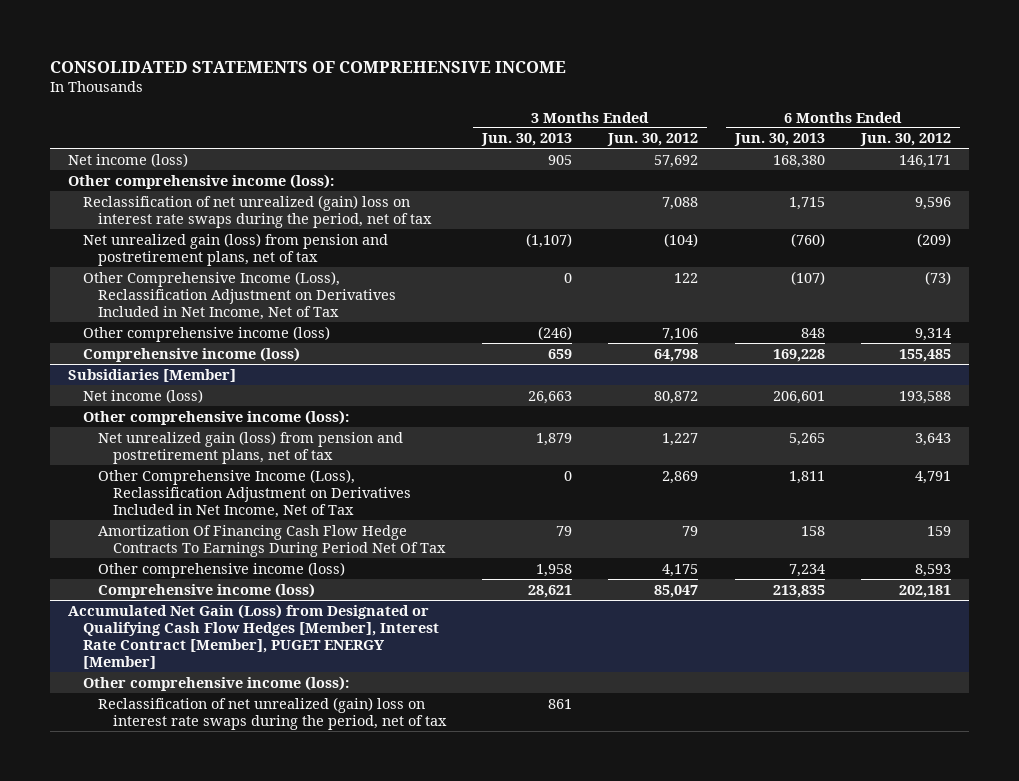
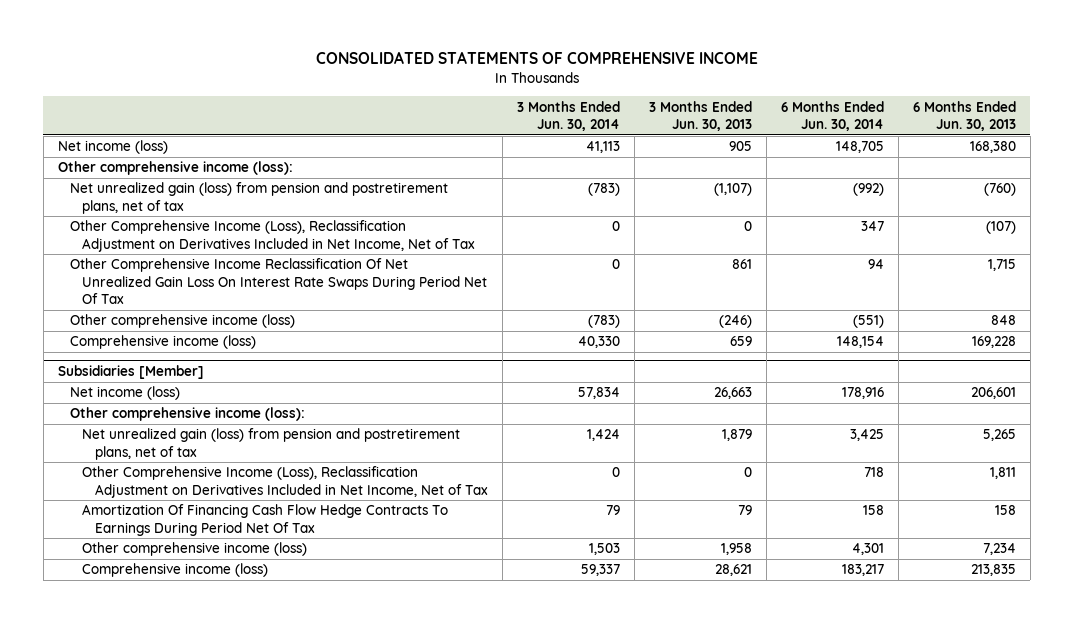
[607,133,699,147] Jun. 30, 2012 -> none
[859,133,951,147] Jun. 30, 2012 -> none
none -> [516,100,620,132] 3 Months Ended Jun. 30, 2014
none -> [780,100,884,132] 6 Months Ended Jun. 30, 2014
[83,194,432,228] Reclassification of net unrealized (gain) loss on interest rate swaps during the period, net of tax -> none
none -> [70,258,488,305] Other Comprehensive Income Reclassification Of Net Unrealized Gain Loss On Interest Rate Swaps During Period Net Of Tax
[68,603,440,670] Accumulated Net Gain (Loss) from Designated or Qualifying Cash Flow Hedges [Member], Interest Rate Contract [Member], PUGET ENERGY [Member] -> none
[83,675,350,691] Other comprehensive income (loss): -> none
[97,696,447,730] Reclassification of net unrealized (gain) loss on interest rate swaps during the period, net of tax -> none

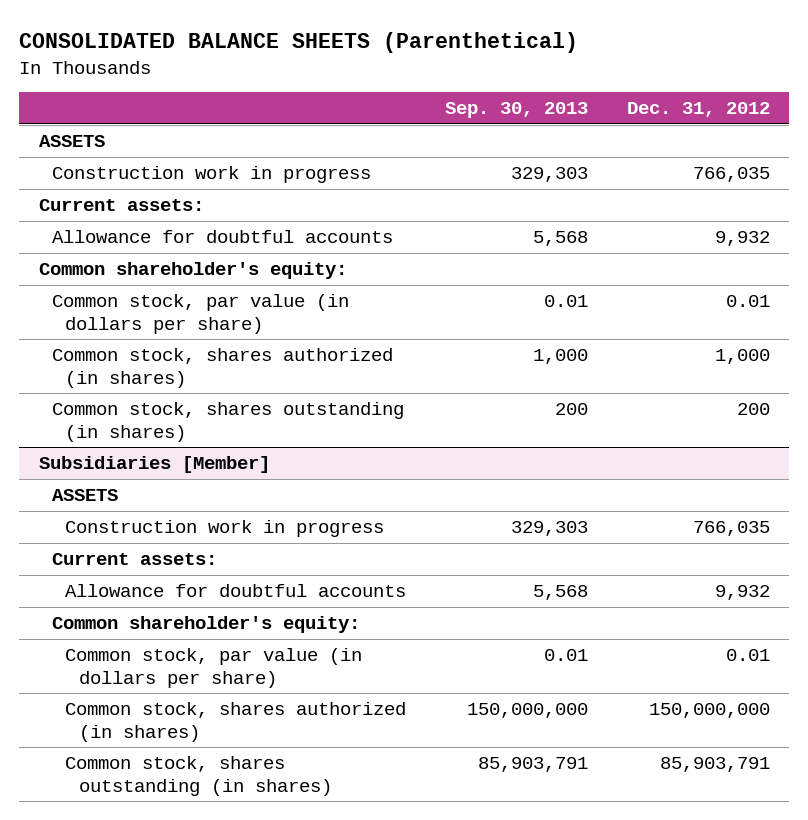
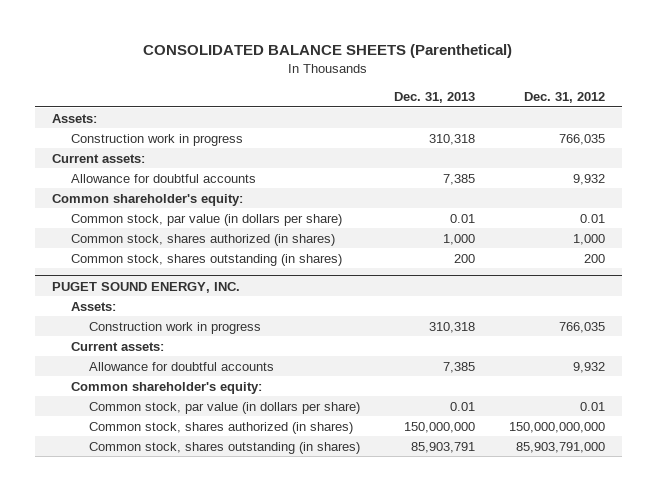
[445,102,589,119] Sep. 30, 2013 -> none
none -> [394,91,476,103] Dec. 31, 2013
[38,134,105,147] ASSETS -> [52,113,98,123] Assets:
[38,455,270,473] Subsidiaries [Member] -> none
none -> [52,281,241,293] PUGET SOUND ENERGY, INC.
[51,488,118,501] ASSETS -> [70,301,116,311] Assets:
[648,702,770,718] 150,000,000 -> [508,421,605,433] 150,000,000,000
[659,756,770,772] 85,903,791 -> [515,441,605,453] 85,903,791,000

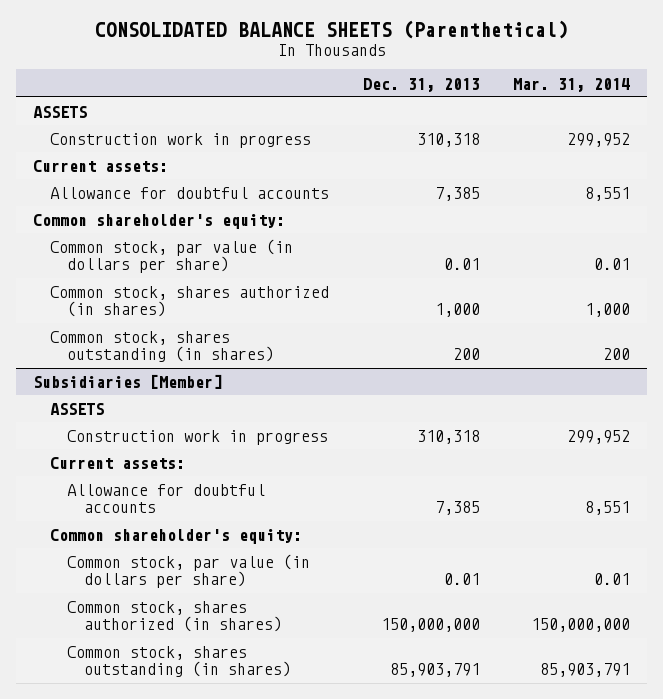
[523,91,605,103] Dec. 31, 2012 -> none
none -> [513,77,631,92] Mar. 31, 2014
[52,113,98,123] Assets: -> [32,106,87,119] ASSETS
[52,281,241,293] PUGET SOUND ENERGY, INC. -> none
none -> [32,374,222,390] Subsidiaries [Member]
[70,301,116,311] Assets: -> [49,403,104,416] ASSETS

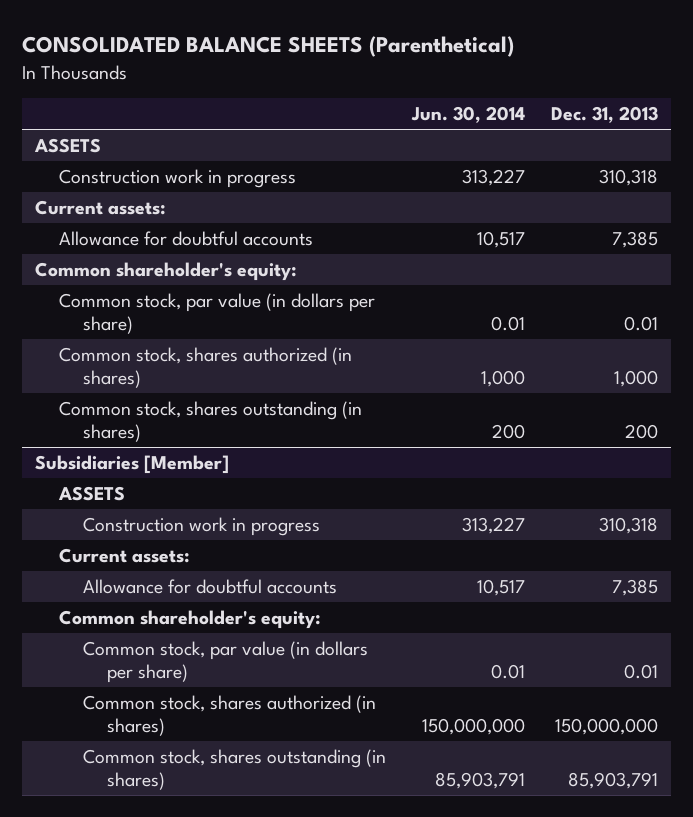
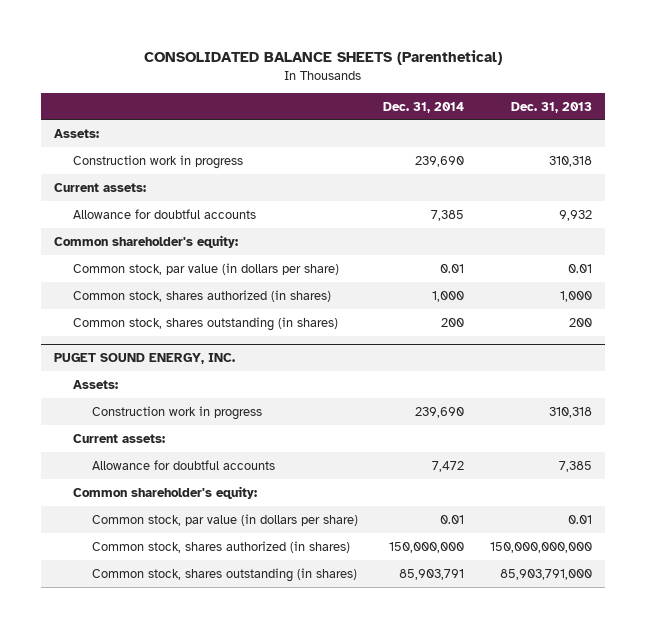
[410,106,525,124] Jun. 30, 2014 -> none
none -> [383,101,465,113] Dec. 31, 2014
[33,138,101,154] ASSETS -> [54,128,100,138] Assets:
[611,231,658,249] 7,385 -> [558,209,592,221] 9,932
[34,455,229,475] Subsidiaries [Member] -> none
none -> [54,352,236,364] PUGET SOUND ENERGY, INC.
[57,486,125,502] ASSETS -> [72,379,118,389] Assets:
[554,717,658,735] 150,000,000 -> [489,541,592,553] 150,000,000,000
[567,771,658,789] 85,903,791 -> [499,568,592,580] 85,903,791,000

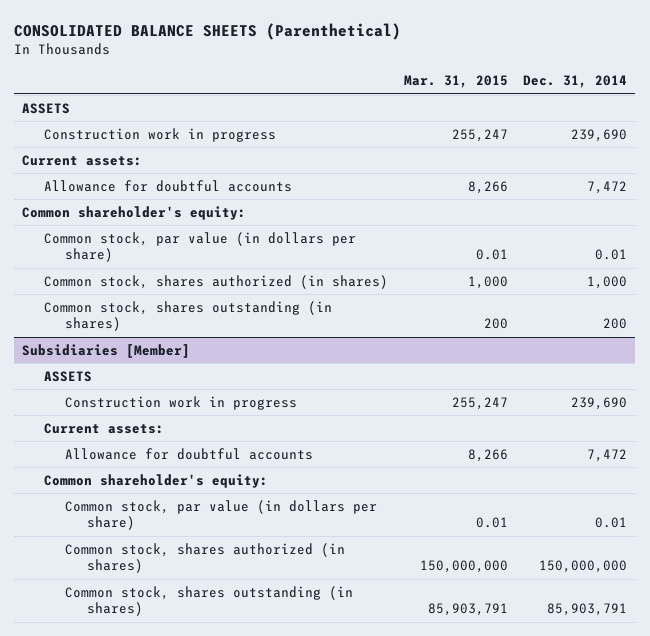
[510,101,592,113] Dec. 31, 2013 -> none
none -> [403,75,508,89] Mar. 31, 2015
[54,128,100,138] Assets: -> [22,102,71,114] ASSETS
[431,209,465,221] 7,385 -> [587,180,628,194] 7,472
[54,352,236,364] PUGET SOUND ENERGY, INC. -> [22,343,191,358] Subsidiaries [Member]
[72,379,118,389] Assets: -> [43,370,92,382] ASSETS

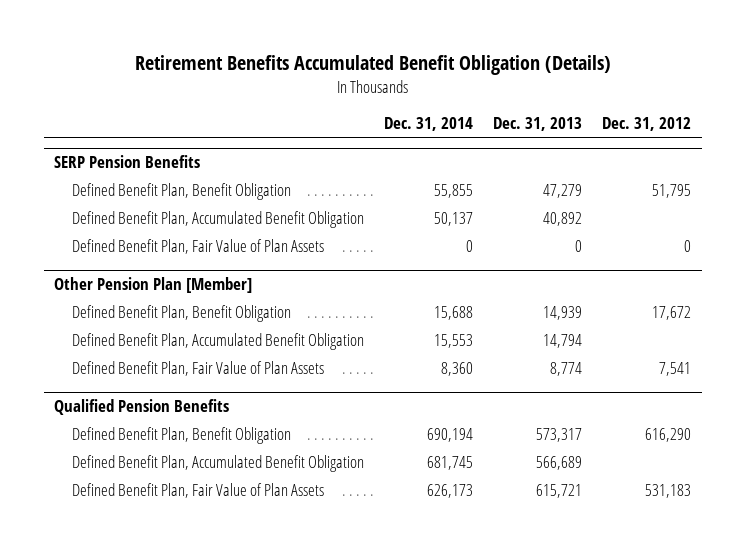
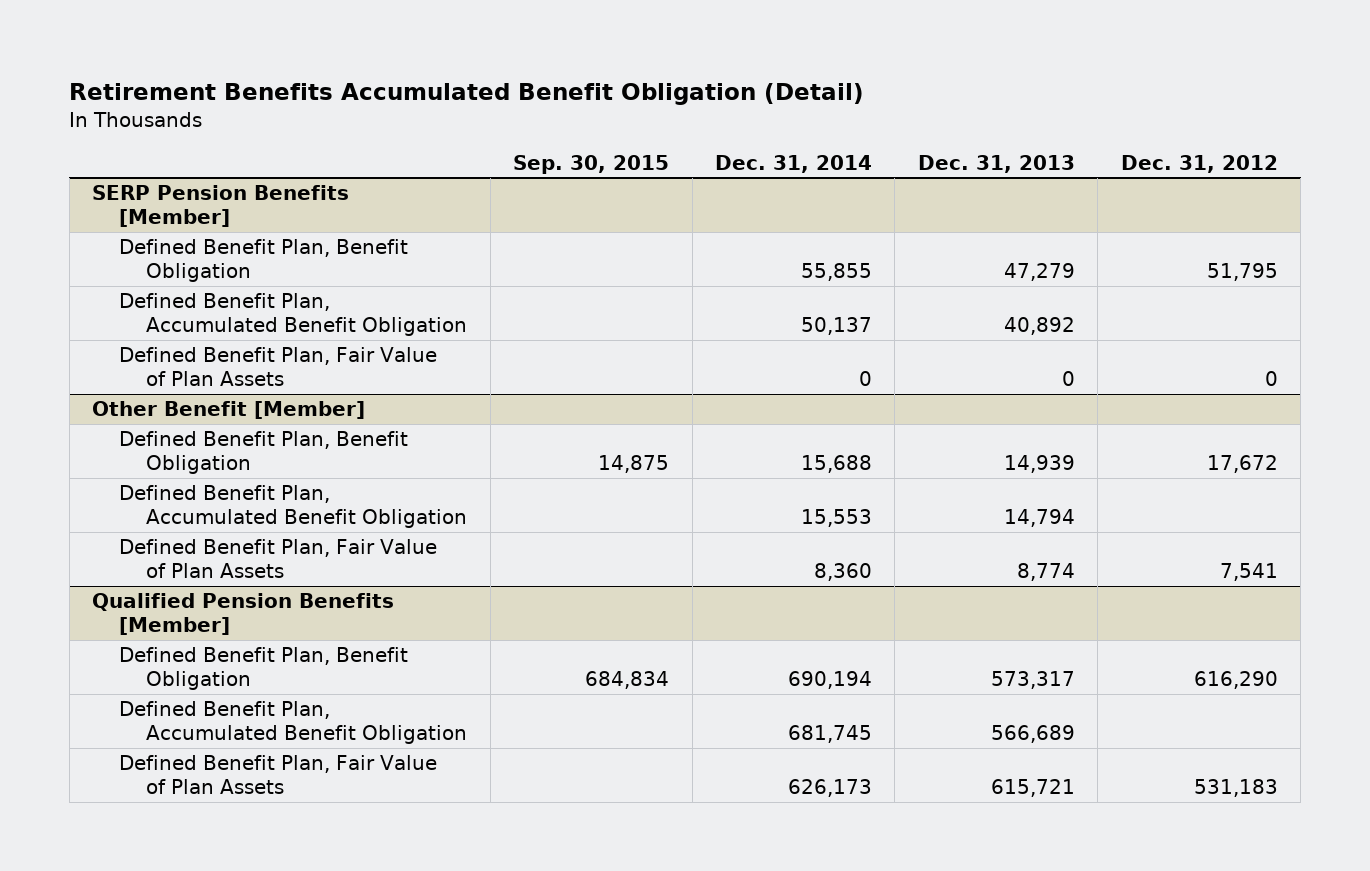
[134,55,611,76] Retirement Benefits Accumulated Benefit Obligation (Details) -> [69,83,865,106] Retirement Benefits Accumulated Benefit Obligation (Detail)
none -> [513,154,670,174] Sep. 30, 2015
[54,155,201,169] SERP Pension Benefits -> [92,185,350,228] SERP Pension Benefits [Member]
[54,277,253,294] Other Pension Plan [Member] -> [92,401,366,420] Other Benefit [Member]
[54,399,230,416] Qualified Pension Benefits -> [92,593,395,636] Qualified Pension Benefits [Member]

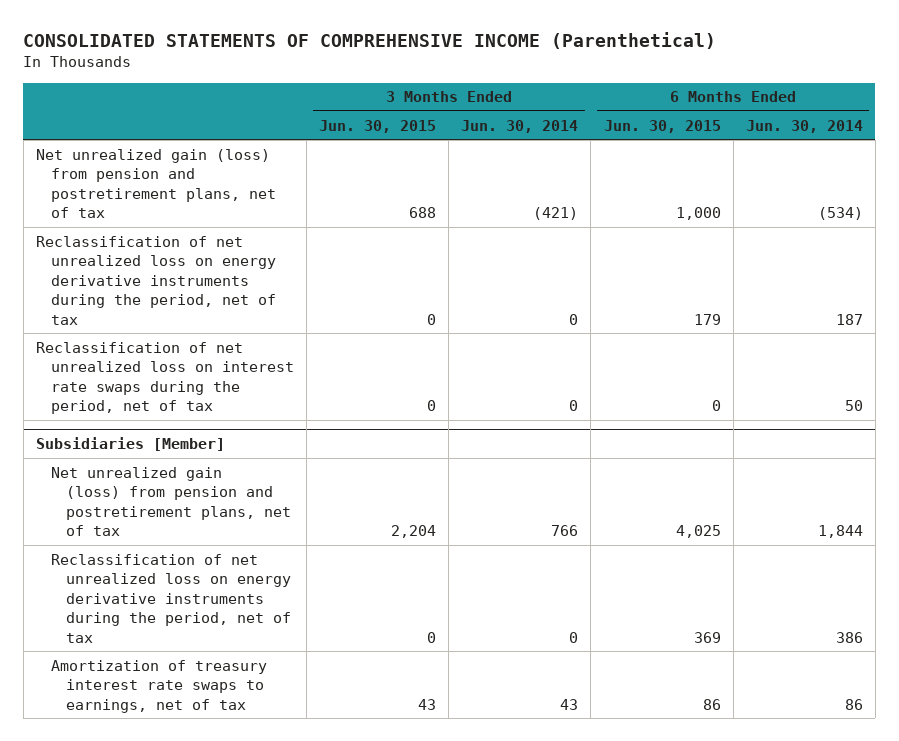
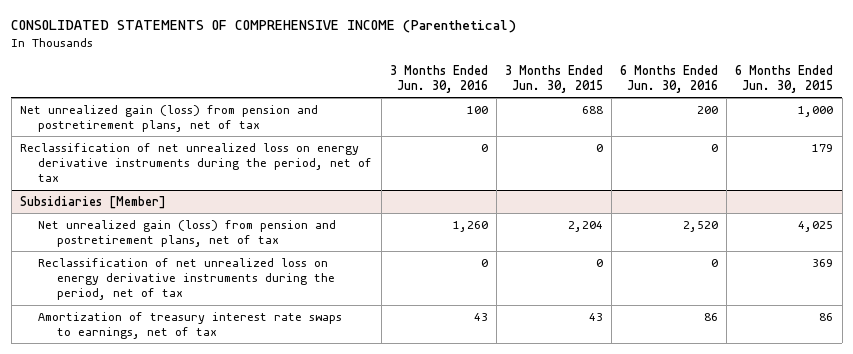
[461,119,579,133] Jun. 30, 2014 -> none
[745,119,863,133] Jun. 30, 2014 -> none
none -> [389,64,488,93] 3 Months Ended Jun. 30, 2016
none -> [620,64,719,93] 6 Months Ended Jun. 30, 2016
[36,341,295,415] Reclassification of net unrealized loss on interest rate swaps during the period, net of tax -> none

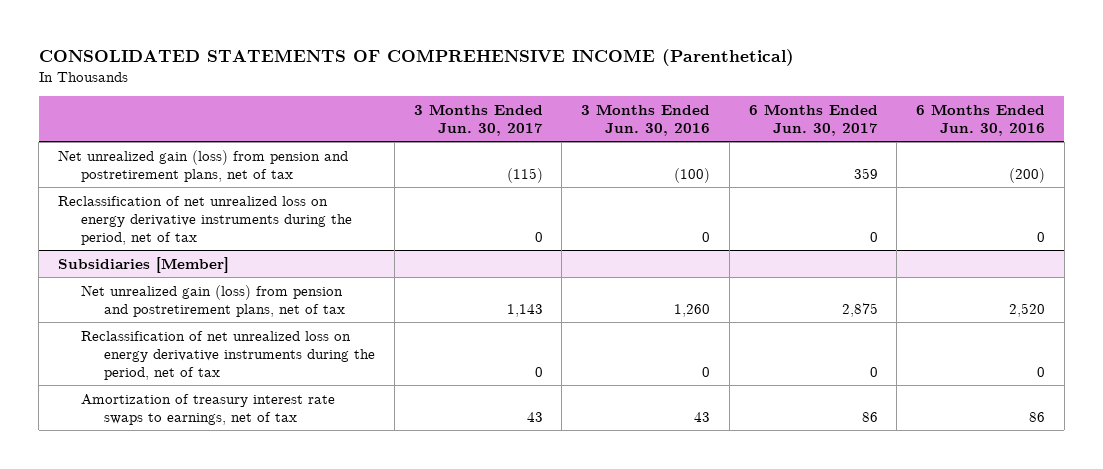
[504,64,603,93] 3 Months Ended Jun. 30, 2015 -> none
[735,64,834,93] 6 Months Ended Jun. 30, 2015 -> none
none -> [413,103,543,136] 3 Months Ended Jun. 30, 2017
none -> [748,103,878,136] 6 Months Ended Jun. 30, 2017
[466,105,488,114] 100 -> [674,167,711,183] (100)
[697,105,719,114] 200 -> [1009,167,1046,183] (200)

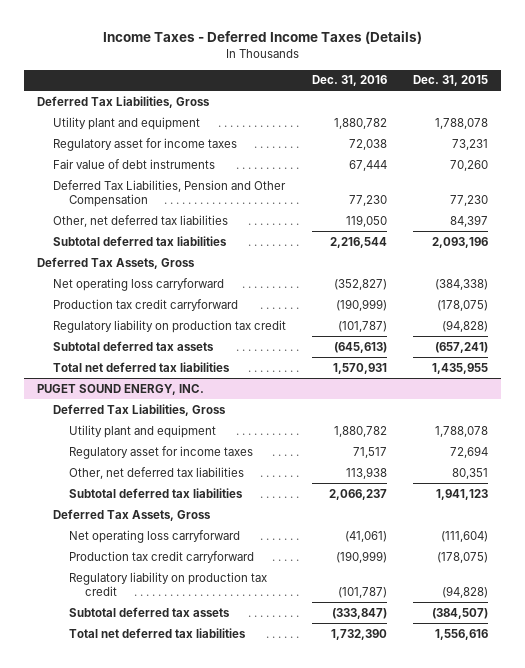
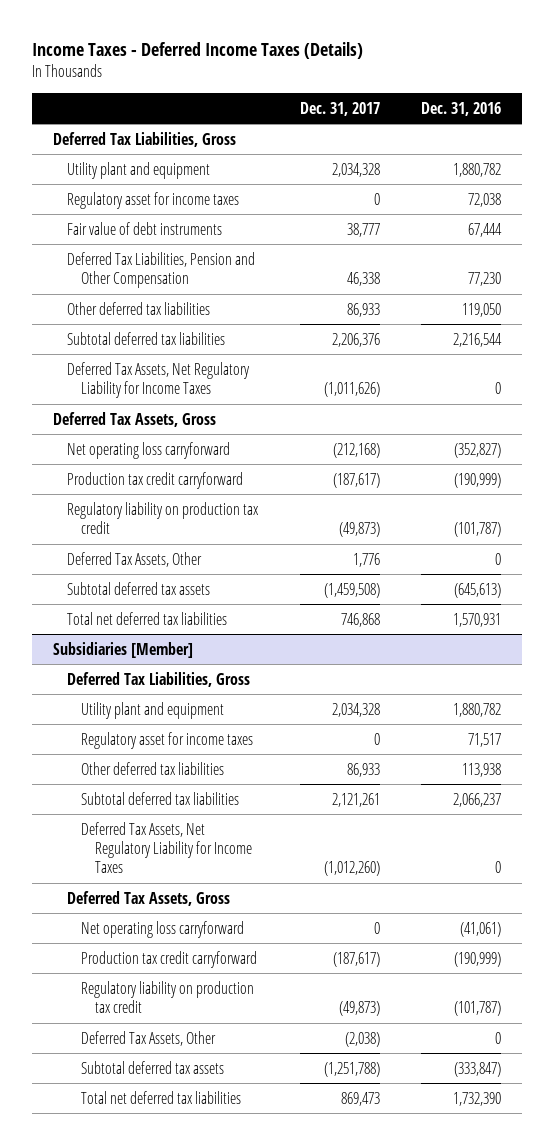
[412,75,488,87] Dec. 31, 2015 -> none
none -> [299,101,380,116] Dec. 31, 2017
[53,214,229,227] Other, net deferred tax liabilities -> [66,301,210,315] Other deferred tax liabilities
none -> [66,361,250,398] Deferred Tax Assets, Net Regulatory Liability for Income Taxes
none -> [66,551,202,567] Deferred Tax Assets, Other
[37,383,205,395] PUGET SOUND ENERGY, INC. -> none
none -> [52,641,193,658] Subsidiaries [Member]
[68,466,244,479] Other, net deferred tax liabilities -> [80,761,224,775] Other deferred tax liabilities
none -> [80,821,252,874] Deferred Tax Assets, Net Regulatory Liability for Income Taxes
none -> [80,1030,216,1046] Deferred Tax Assets, Other

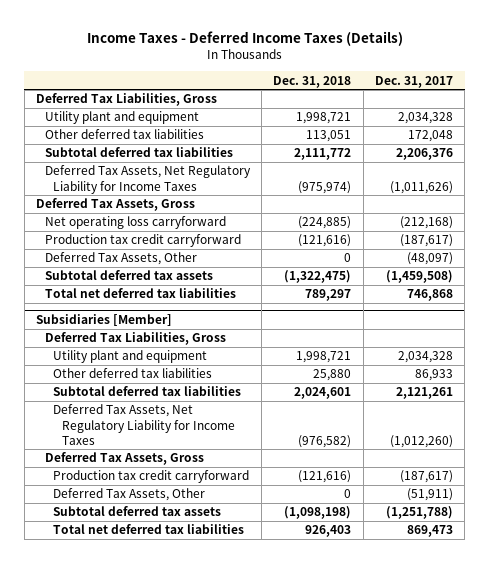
[421,101,502,116] Dec. 31, 2016 -> none
none -> [273,75,352,88] Dec. 31, 2018
[66,191,239,209] Regulatory asset for income taxes -> none
[66,221,222,235] Fair value of debt instruments -> none
[66,251,255,288] Deferred Tax Liabilities, Pension and Other Compensation -> none
[346,302,380,317] 86,933 -> [407,130,453,143] 172,048
[66,501,259,534] Regulatory liability on production tax credit -> none
[352,552,380,567] 1,776 -> [406,252,453,266] (48,097)
[80,731,253,749] Regulatory asset for income taxes -> none
[80,920,244,938] Net operating loss carryforward -> none
[80,980,254,1013] Regulatory liability on production tax credit -> none
[344,1031,380,1047] (2,038) -> [406,488,453,502] (51,911)

